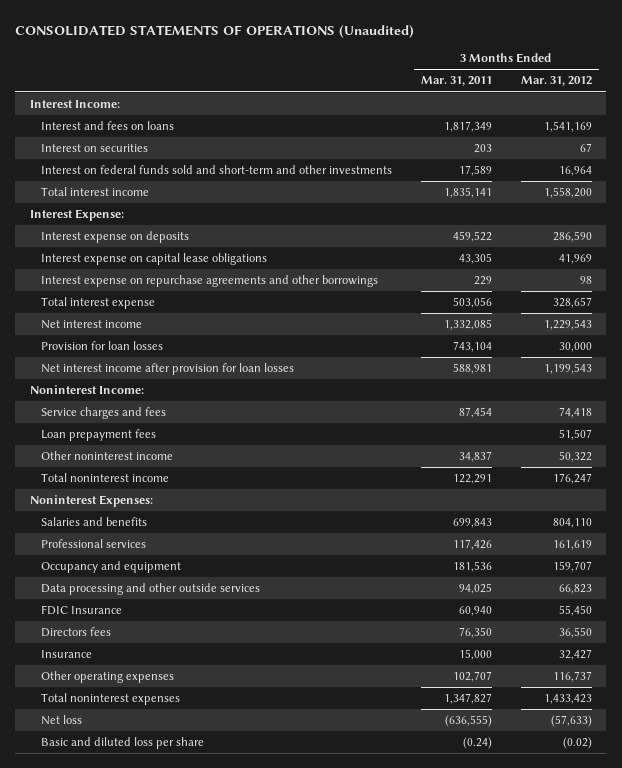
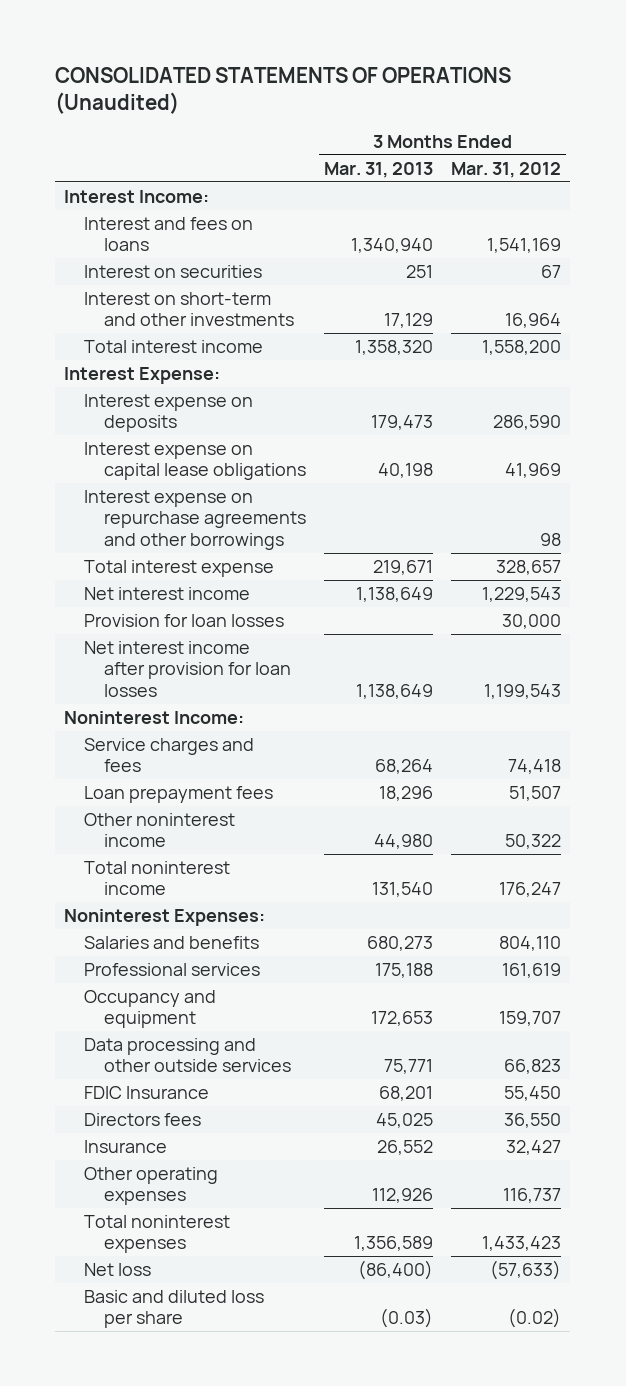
[420,76,492,87] Mar. 31, 2011 -> none
none -> [323,161,433,178] Mar. 31, 2013
[41,165,393,175] Interest on federal funds sold and short-term and other investments -> [84,291,294,327] Interest on short-term and other investments

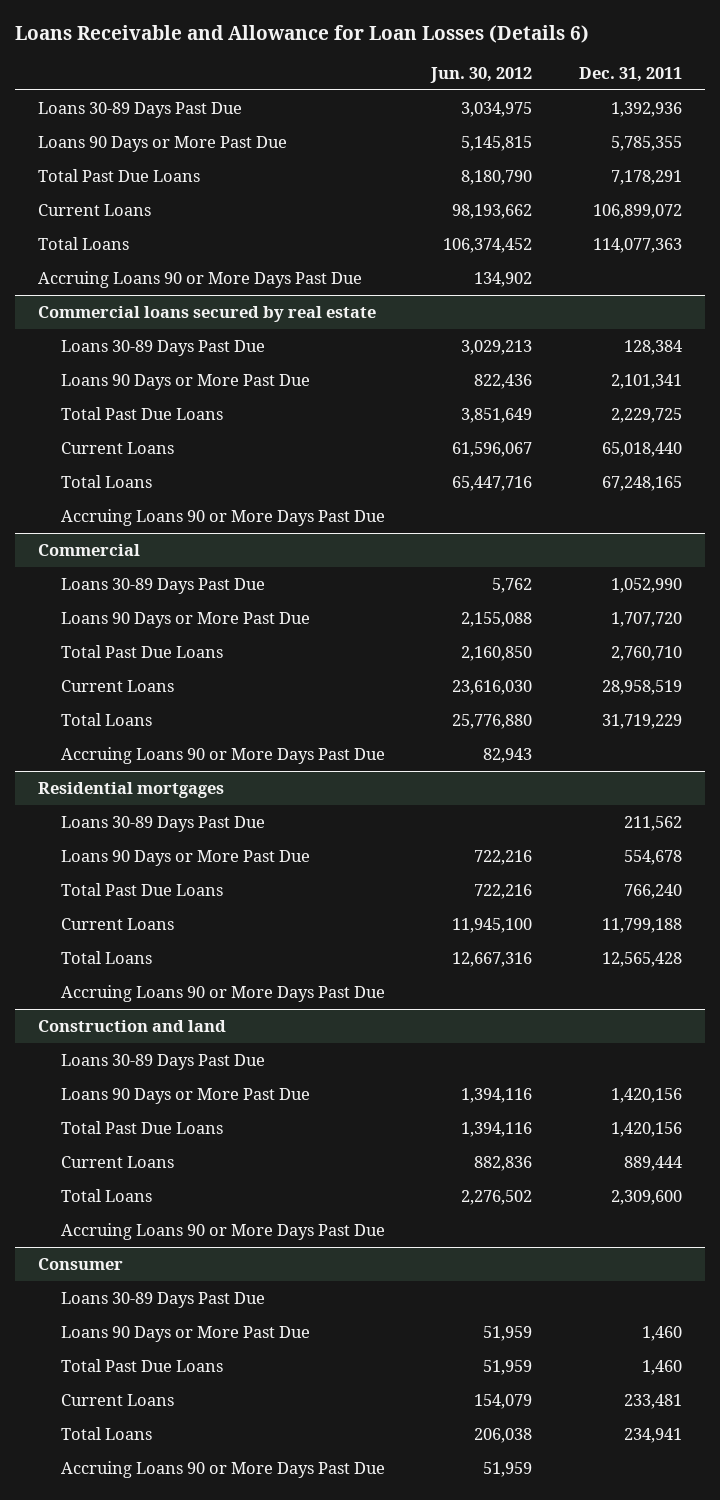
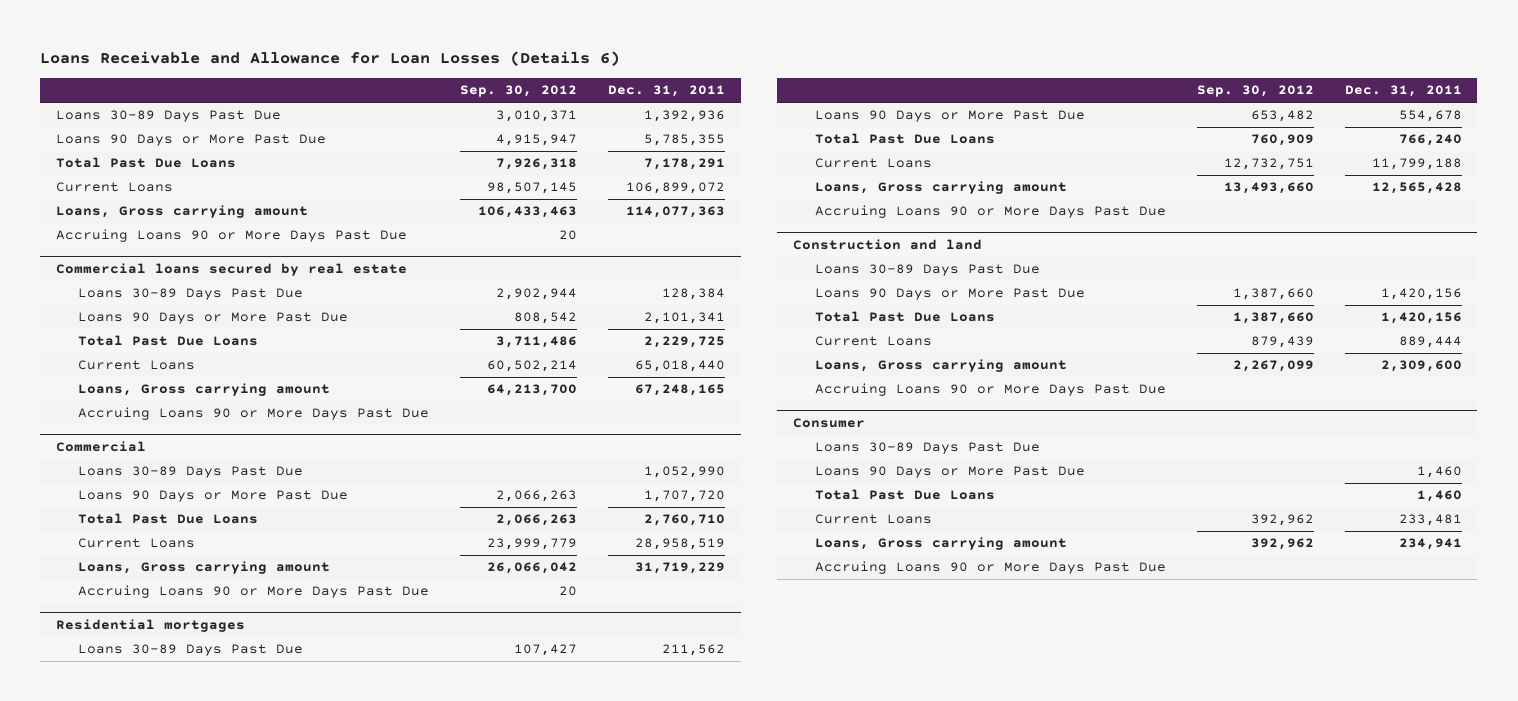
[430,66,533,83] Jun. 30, 2012 -> none
none -> [459,85,577,98] Sep. 30, 2012
[37,236,129,250] Total Loans -> [55,205,308,219] Loans, Gross carrying amount
[60,474,152,488] Total Loans -> [77,383,330,397] Loans, Gross carrying amount
[60,712,152,726] Total Loans -> [77,561,330,575] Loans, Gross carrying amount
[60,950,152,964] Total Loans -> [814,181,1067,195] Loans, Gross carrying amount
[60,1188,152,1202] Total Loans -> [814,359,1067,373] Loans, Gross carrying amount
[60,1426,152,1440] Total Loans -> [814,537,1067,551] Loans, Gross carrying amount

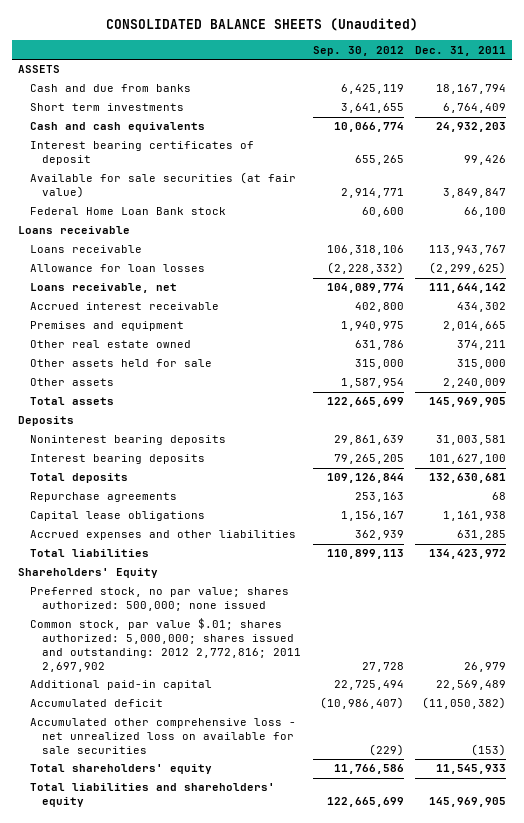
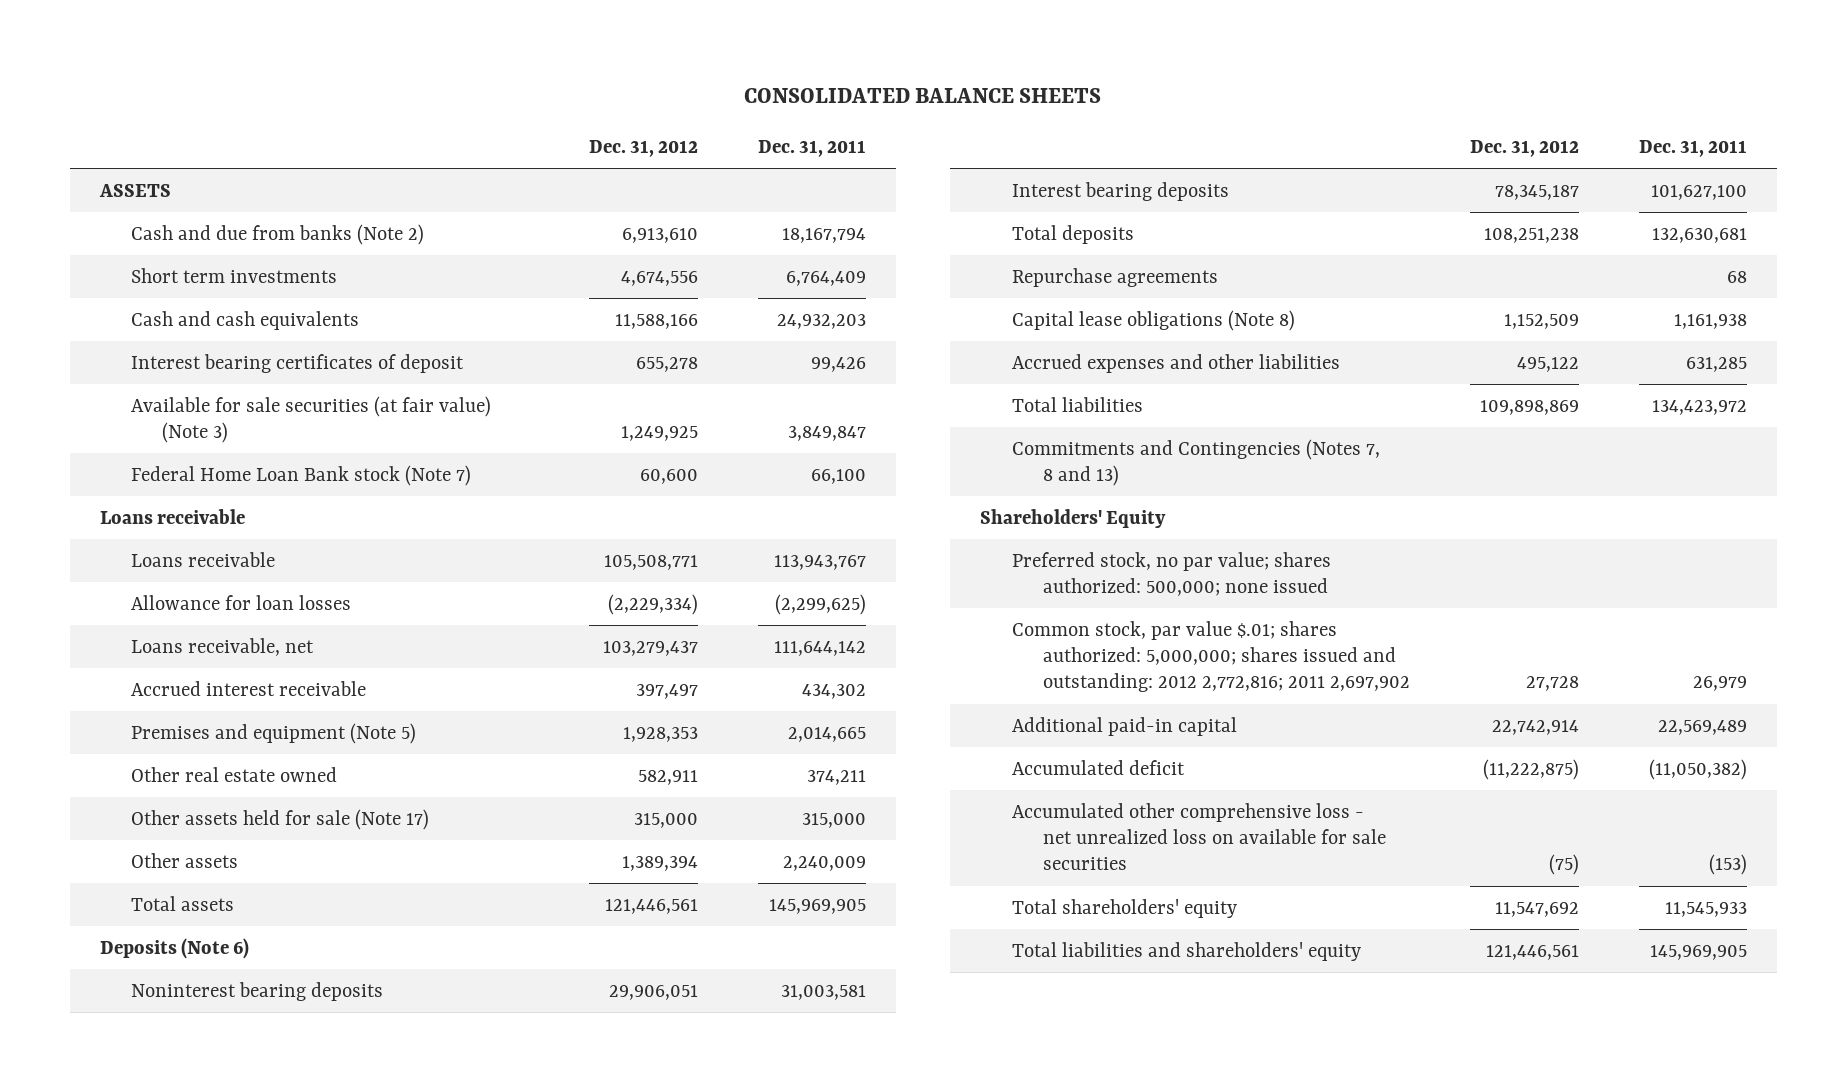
[105,18,418,32] CONSOLIDATED BALANCE SHEETS (Unaudited) -> [744,88,1102,104] CONSOLIDATED BALANCE SHEETS
[312,45,404,56] Sep. 30, 2012 -> none
none -> [589,139,699,157] Dec. 31, 2012
[29,84,191,93] Cash and due from banks -> [130,223,424,245] Cash and due from banks (Note 2)
[29,172,296,199] Available for sale securities (at fair value) -> [130,395,491,444] Available for sale securities (at fair value) (Note 3)
[29,207,226,216] Federal Home Loan Bank stock -> [130,464,471,486] Federal Home Loan Bank stock (Note 7)
[29,321,184,332] Premises and equipment -> [130,722,416,744] Premises and equipment (Note 5)
[29,359,212,368] Other assets held for sale -> [130,808,429,830] Other assets held for sale (Note 17)
[17,416,74,427] Deposits -> [99,937,249,959] Deposits (Note 6)
[29,511,205,522] Capital lease obligations -> [1011,309,1295,331] Capital lease obligations (Note 8)
none -> [1011,438,1380,487] Commitments and Contingencies (Notes 7, 8 and 13)

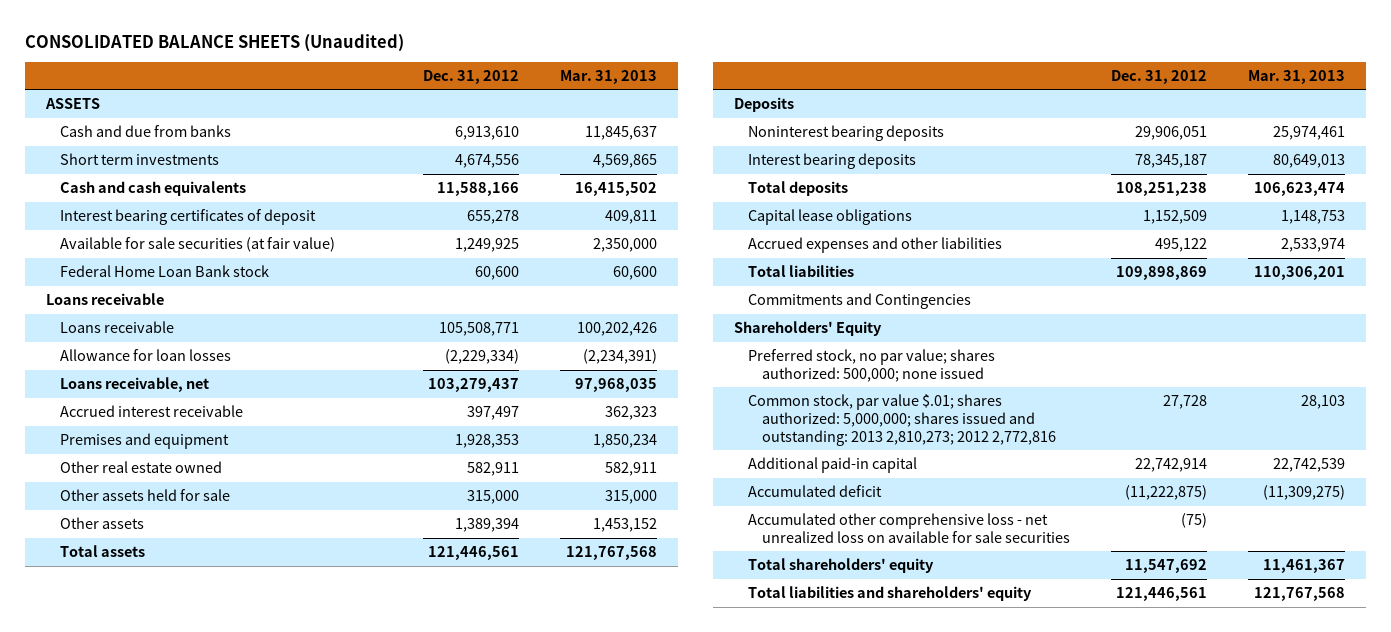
[744,88,1102,104] CONSOLIDATED BALANCE SHEETS -> [25,33,405,52] CONSOLIDATED BALANCE SHEETS (Unaudited)
[757,139,866,157] Dec. 31, 2011 -> none
none -> [560,69,658,84] Mar. 31, 2013
[130,223,424,245] Cash and due from banks (Note 2) -> [59,124,231,137] Cash and due from banks
[130,395,491,444] Available for sale securities (at fair value) (Note 3) -> [59,236,335,252] Available for sale securities (at fair value)
[130,464,471,486] Federal Home Loan Bank stock (Note 7) -> [59,264,269,277] Federal Home Loan Bank stock
[130,722,416,744] Premises and equipment (Note 5) -> [59,432,229,449] Premises and equipment
[130,808,429,830] Other assets held for sale (Note 17) -> [59,488,230,501] Other assets held for sale
[99,937,249,959] Deposits (Note 6) -> [733,96,794,112] Deposits
[1011,267,1218,287] Repurchase agreements -> none
[1011,309,1295,331] Capital lease obligations (Note 8) -> [747,208,912,225] Capital lease obligations
[1011,438,1380,487] Commitments and Contingencies (Notes 7, 8 and 13) -> [747,292,971,309] Commitments and Contingencies
[1011,620,1410,693] Common stock, par value $.01; shares authorized: 5,000,000; shares issued and outstanding: 2012 2,772,816; 2011 2,697,902 -> [747,393,1056,446] Common stock, par value $.01; shares authorized: 5,000,000; shares issued and outstanding: 2013 2,810,273; 2012 2,772,816

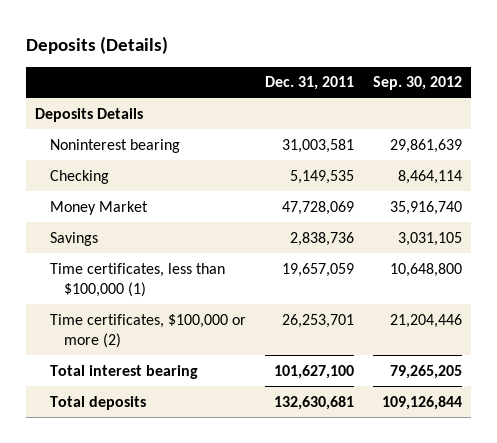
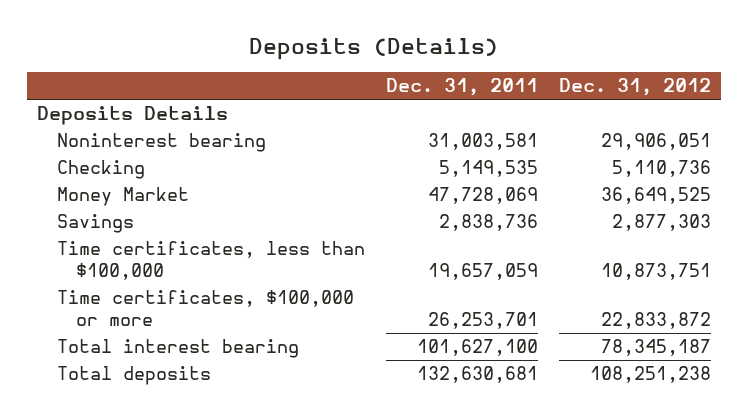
[372,76,462,91] Sep. 30, 2012 -> none
none -> [558,78,711,97] Dec. 31, 2012
[49,262,225,298] Time certificates, less than $100,000 (1) -> [56,241,365,280] Time certificates, less than $100,000
[49,313,246,349] Time certificates, $100,000 or more (2) -> [56,290,354,326] Time certificates, $100,000 or more

